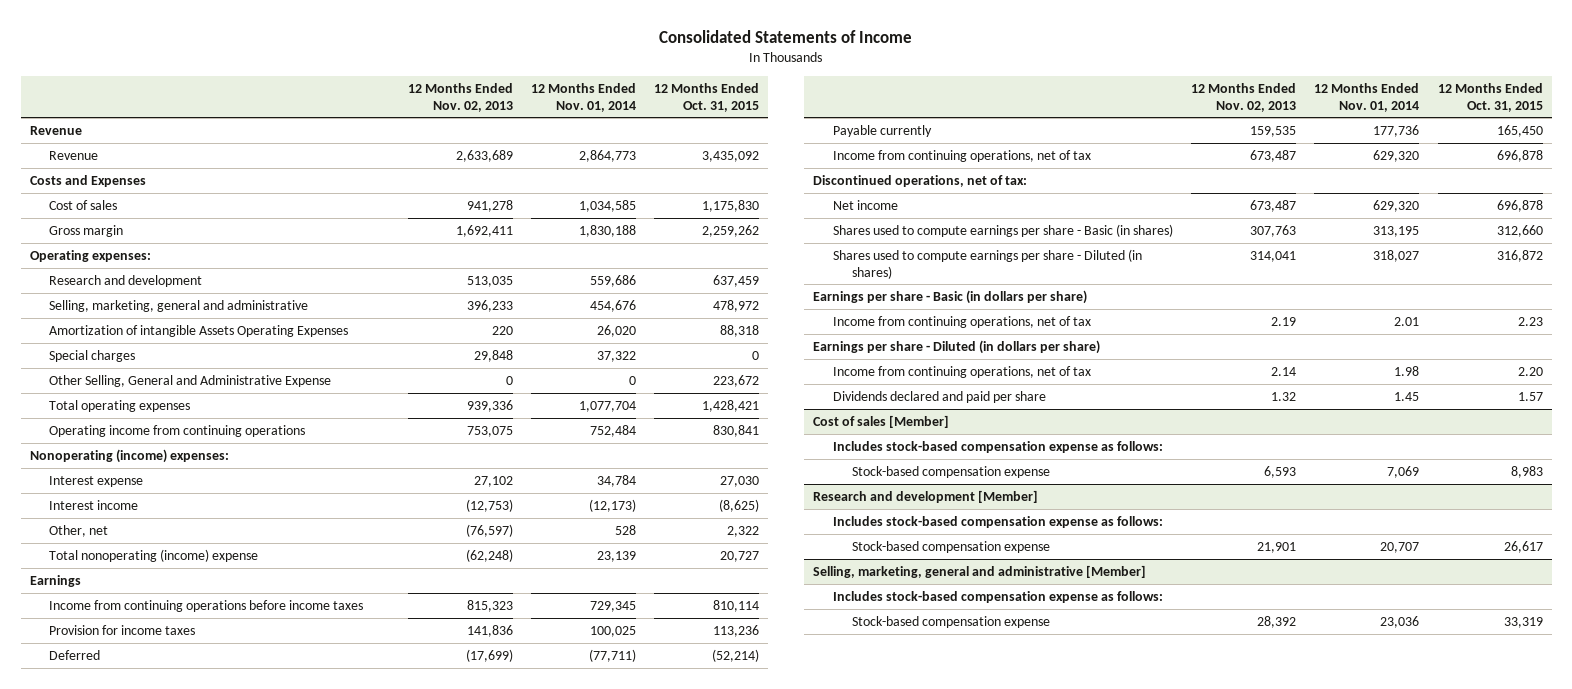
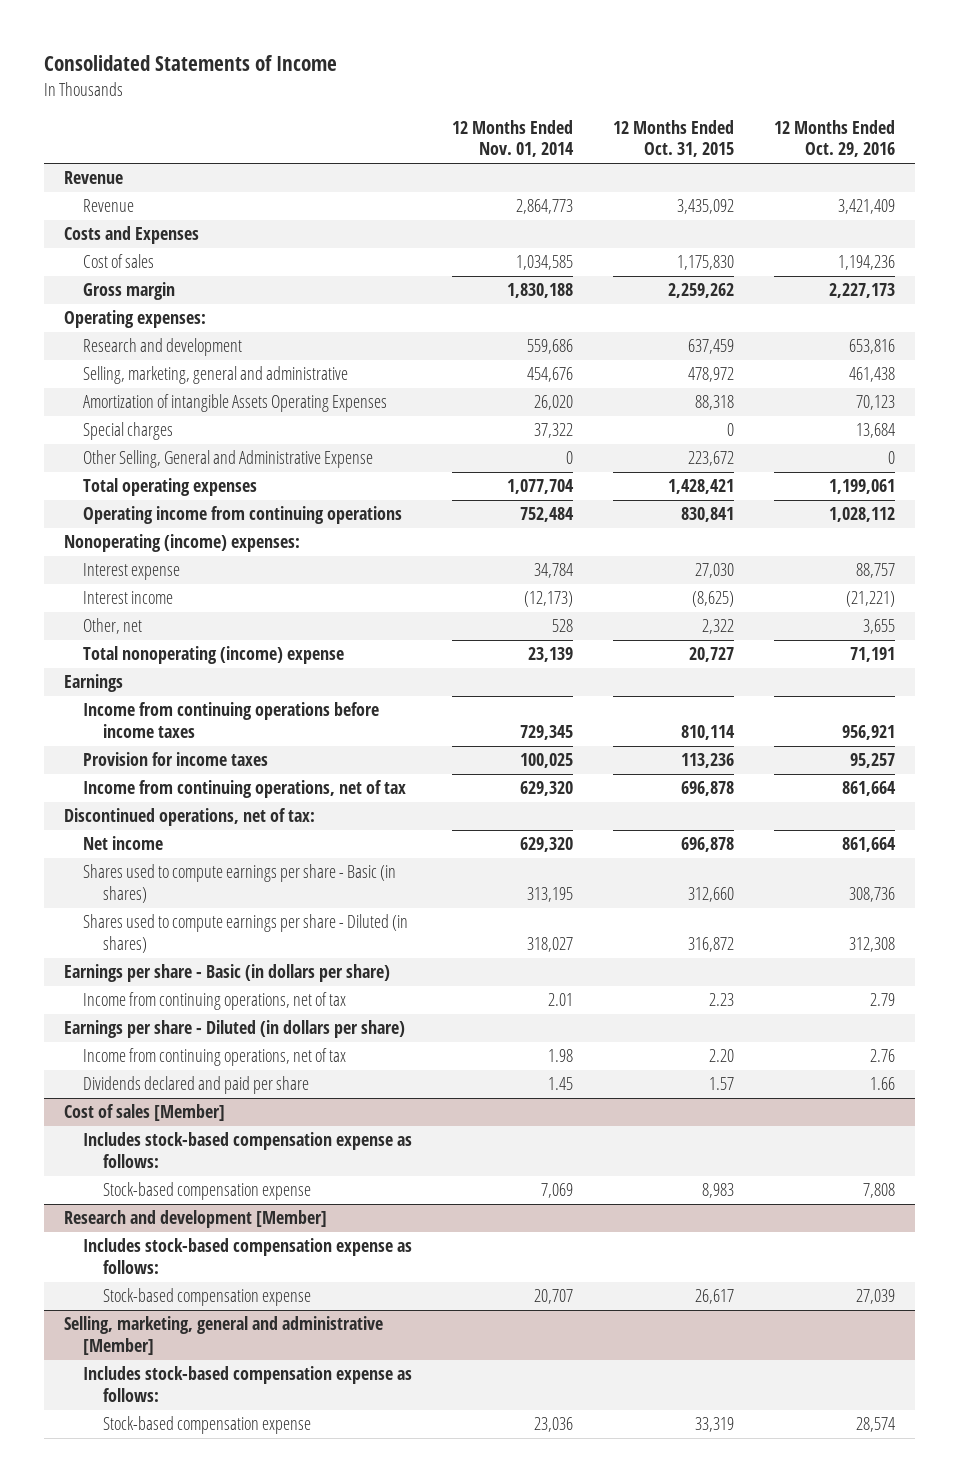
[407,82,513,112] 12 Months Ended Nov. 02, 2013 -> none
none -> [774,119,896,158] 12 Months Ended Oct. 29, 2016
[49,649,101,660] Deferred -> none
[832,124,932,137] Payable currently -> none

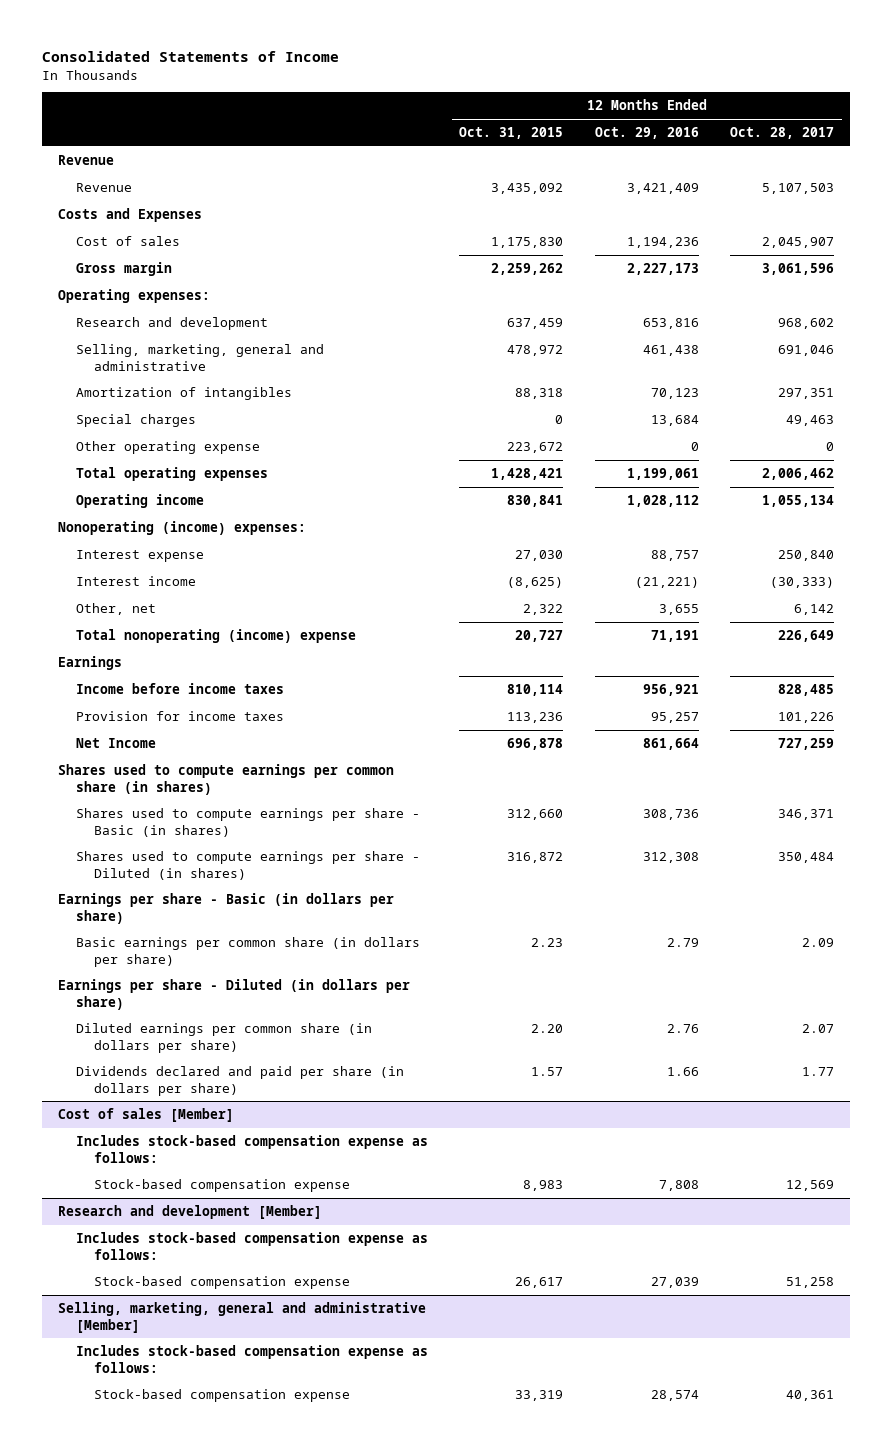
[452,119,575,158] 12 Months Ended Nov. 01, 2014 -> none
none -> [730,127,835,140] Oct. 28, 2017
[83,394,388,413] Amortization of intangible Assets Operating Expenses -> [75,386,292,400] Amortization of intangibles
[83,450,374,469] Other Selling, General and Administrative Expense -> [75,440,260,454] Other operating expense
[83,506,403,525] Operating income from continuing operations -> [75,493,204,508] Operating income
[83,702,380,738] Income from continuing operations before income taxes -> [75,682,284,694] Income before income taxes
[83,780,407,799] Income from continuing operations, net of tax -> none
[63,808,315,827] Discontinued operations, net of tax: -> none
[83,836,164,851] Net income -> [75,737,156,748] Net Income
none -> [58,763,395,795] Shares used to compute earnings per common share (in shares)
[83,992,347,1011] Income from continuing operations, net of tax -> [75,936,420,967] Basic earnings per common share (in dollars per share)
[83,1048,347,1067] Income from continuing operations, net of tax -> [75,1022,372,1053] Diluted earnings per common share (in dollars per share)
[83,1076,310,1095] Dividends declared and paid per share -> [75,1065,404,1096] Dividends declared and paid per share (in dollars per share)

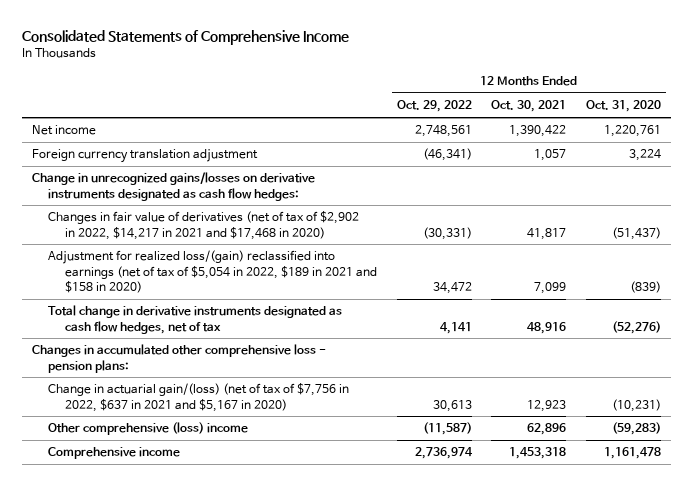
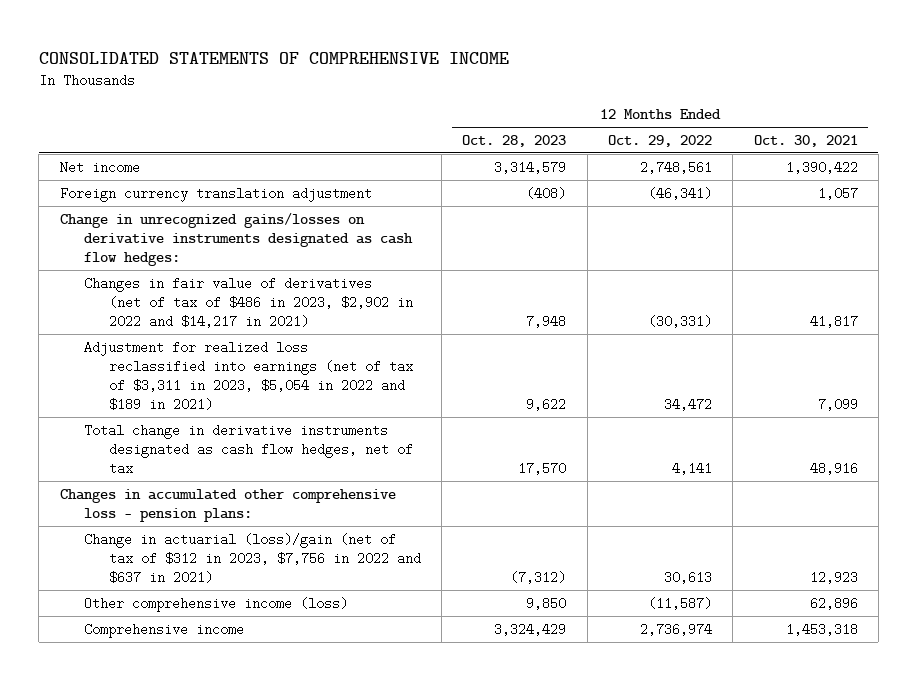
[22,29,350,45] Consolidated Statements of Comprehensive Income -> [38,51,509,64] CONSOLIDATED STATEMENTS OF COMPREHENSIVE INCOME
[586,100,662,113] Oct. 31, 2020 -> none
none -> [462,134,567,147] Oct. 28, 2023
[48,211,360,240] Changes in fair value of derivatives (net of tax of $2,902 in 2022, $14,217 in 2021 and $17,468 in 2020) -> [84,276,413,329] Changes in fair value of derivatives (net of tax of $486 in 2023, $2,902 in 2022 and $14,217 in 2021)
[48,250,377,293] Adjustment for realized loss/(gain) reclassified into earnings (net of tax of $5,054 in 2022, $189 in 2021 and $158 in 2020) -> [84,340,413,412] Adjustment for realized loss reclassified into earnings (net of tax of $3,311 in 2023, $5,054 in 2022 and $189 in 2021)
[48,383,350,412] Change in actuarial gain/(loss) (net of tax of $7,756 in 2022, $637 in 2021 and $5,167 in 2020) -> [84,532,421,585] Change in actuarial (loss)/gain (net of tax of $312 in 2023, $7,756 in 2022 and $637 in 2021)
[48,422,249,436] Other comprehensive (loss) income -> [84,596,349,612] Other comprehensive income (loss)

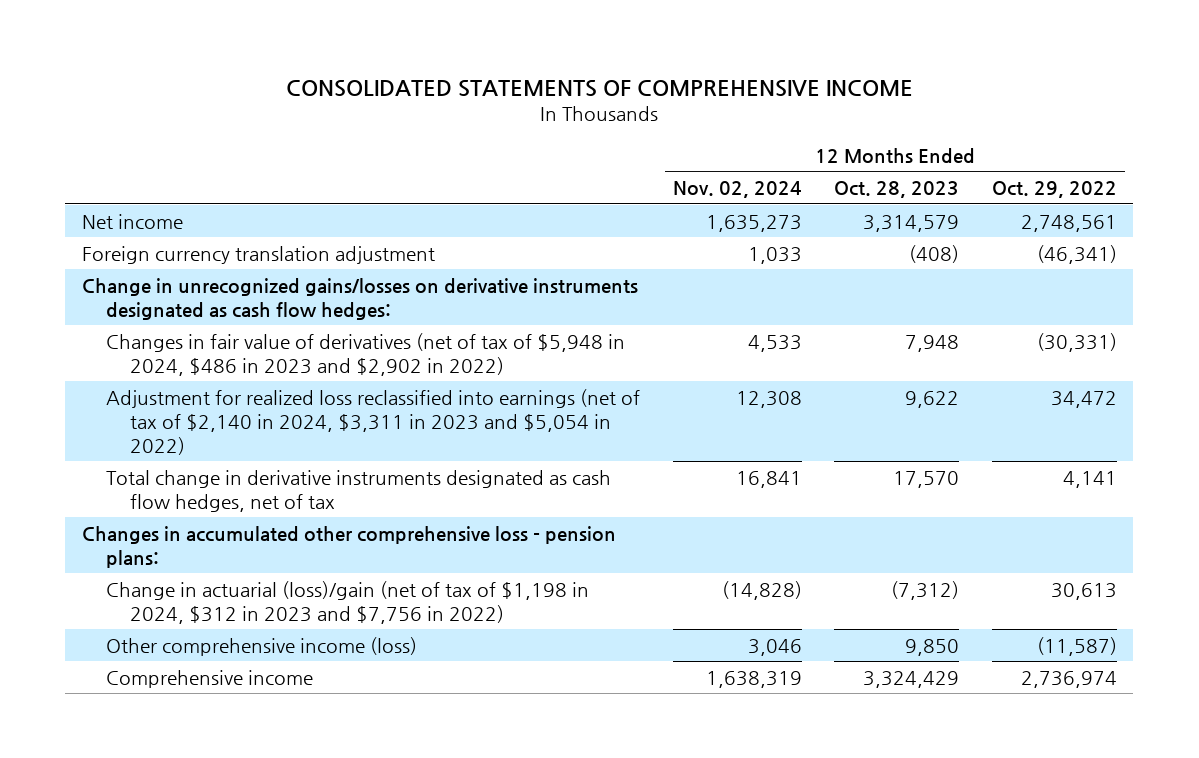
[753,134,858,147] Oct. 30, 2021 -> none
none -> [672,181,802,199] Nov. 02, 2024
[84,276,413,329] Changes in fair value of derivatives (net of tax of $486 in 2023, $2,902 in 2022 and $14,217 in 2021) -> [106,332,626,376] Changes in fair value of derivatives (net of tax of $5,948 in 2024, $486 in 2023 and $2,902 in 2022)
[84,340,413,412] Adjustment for realized loss reclassified into earnings (net of tax of $3,311 in 2023, $5,054 in 2022 and $189 in 2021) -> [106,388,641,455] Adjustment for realized loss reclassified into earnings (net of tax of $2,140 in 2024, $3,311 in 2023 and $5,054 in 2022)
[84,532,421,585] Change in actuarial (loss)/gain (net of tax of $312 in 2023, $7,756 in 2022 and $637 in 2021) -> [106,580,590,624] Change in actuarial (loss)/gain (net of tax of $1,198 in 2024, $312 in 2023 and $7,756 in 2022)

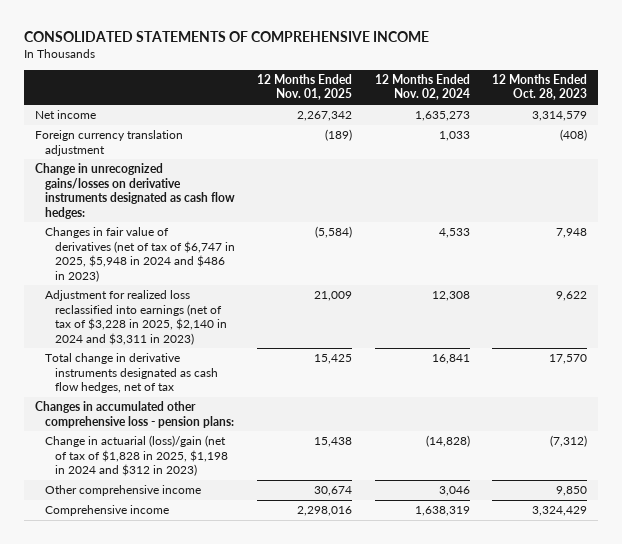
[991,181,1117,199] Oct. 29, 2022 -> none
none -> [257,73,353,101] 12 Months Ended Nov. 01, 2025
[106,332,626,376] Changes in fair value of derivatives (net of tax of $5,948 in 2024, $486 in 2023 and $2,902 in 2022) -> [45,227,236,282] Changes in fair value of derivatives (net of tax of $6,747 in 2025, $5,948 in 2024 and $486 in 2023)
[106,388,641,455] Adjustment for realized loss reclassified into earnings (net of tax of $2,140 in 2024, $3,311 in 2023 and $5,054 in 2022) -> [45,290,228,345] Adjustment for realized loss reclassified into earnings (net of tax of $3,228 in 2025, $2,140 in 2024 and $3,311 in 2023)
[106,580,590,624] Change in actuarial (loss)/gain (net of tax of $1,198 in 2024, $312 in 2023 and $7,756 in 2022) -> [45,435,229,477] Change in actuarial (loss)/gain (net of tax of $1,828 in 2025, $1,198 in 2024 and $312 in 2023)
[106,636,418,656] Other comprehensive income (loss) -> [45,485,202,497] Other comprehensive income

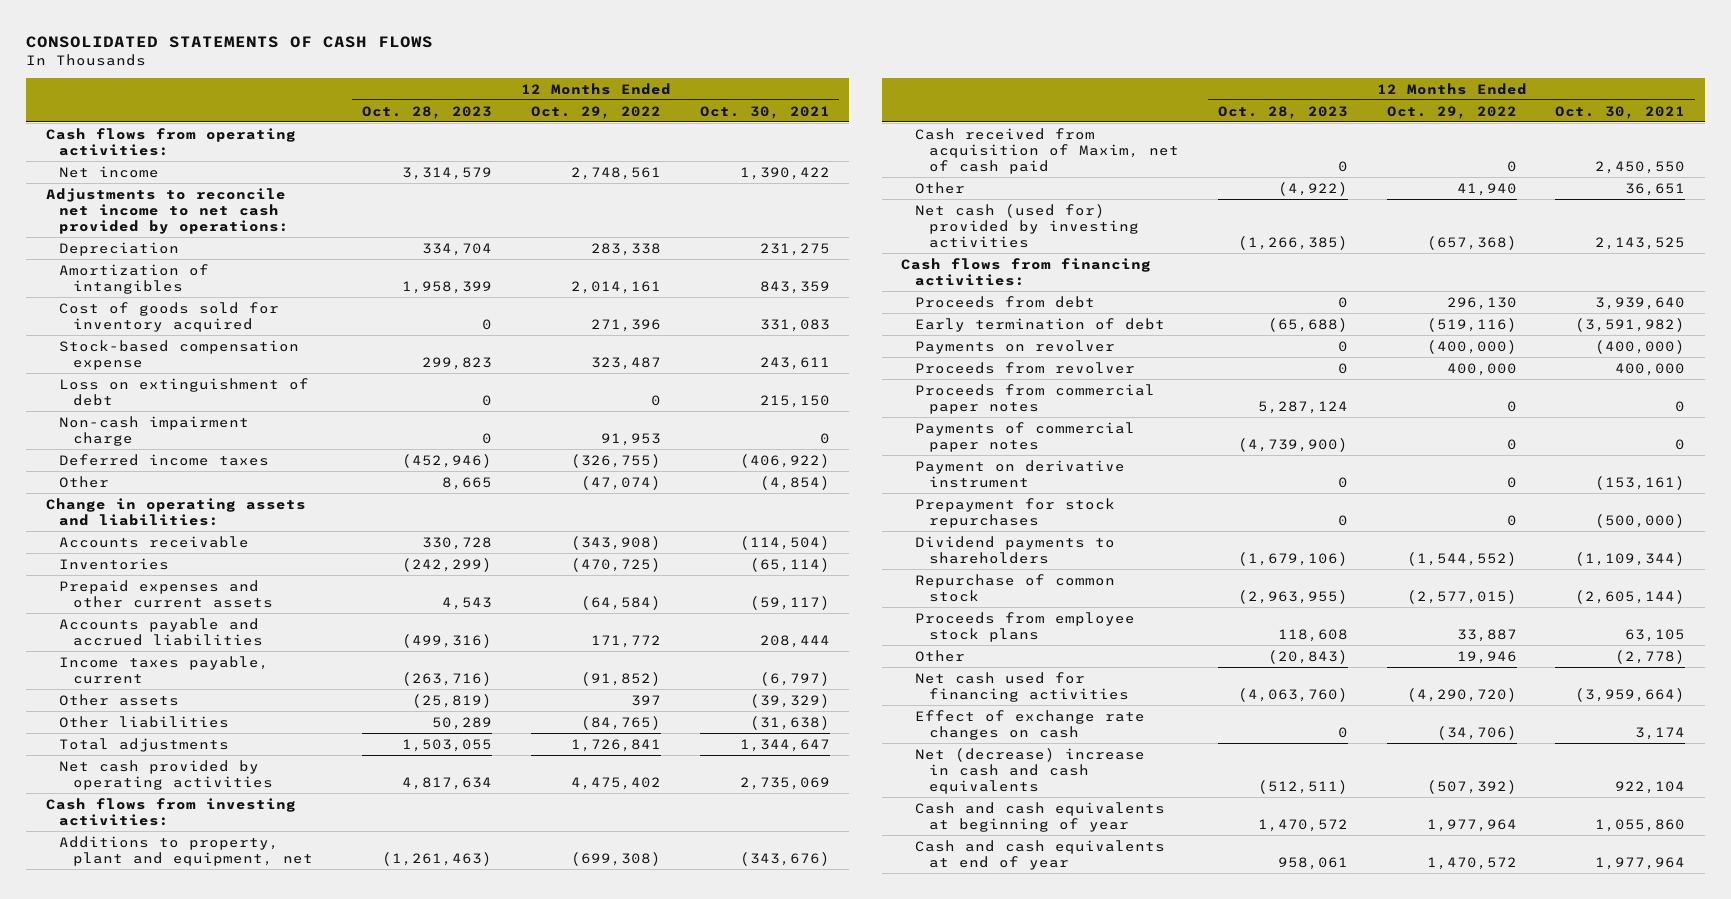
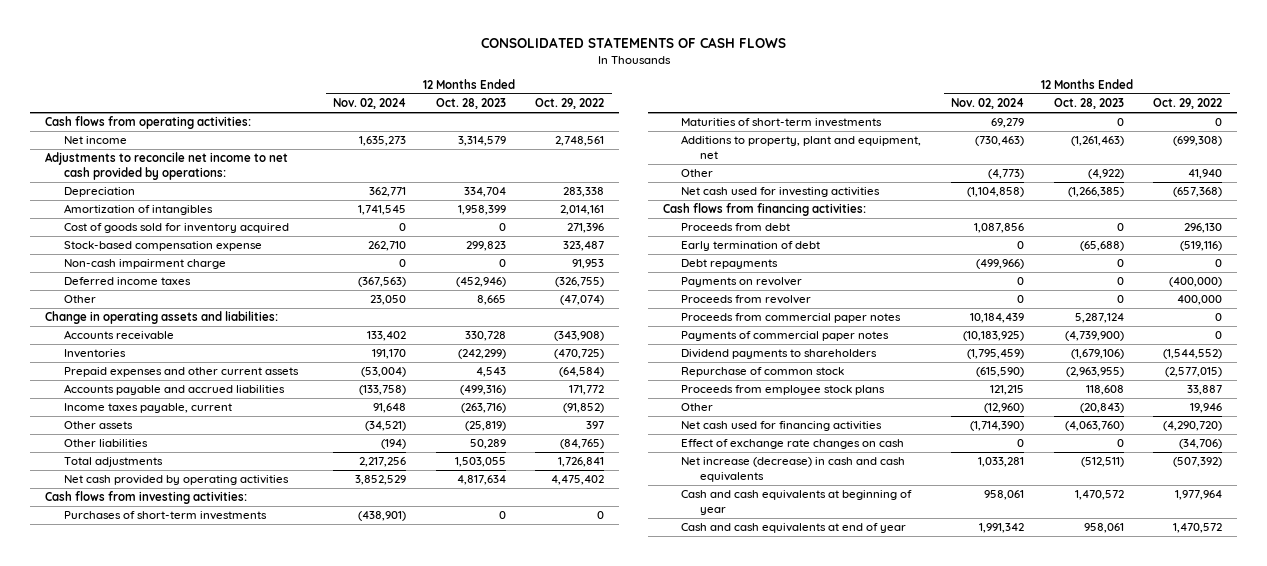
[699,105,830,119] Oct. 30, 2021 -> none
none -> [333,98,407,110] Nov. 02, 2024
[59,377,310,406] Loss on extinguishment of debt -> none
none -> [63,511,267,521] Purchases of short-term investments
none -> [681,118,883,128] Maturities of short-term investments
[915,127,1180,174] Cash received from acquisition of Maxim, net of cash paid -> none
[915,203,1140,248] Net cash (used for) provided by investing activities -> [681,187,881,198] Net cash used for investing activities
none -> [681,259,779,270] Debt repayments
[915,459,1126,488] Payment on derivative instrument -> none
[915,497,1116,528] Prepayment for stock repurchases -> none
[915,747,1146,794] Net (decrease) increase in cash and cash equivalents -> [681,457,906,482] Net increase (decrease) in cash and cash equivalents

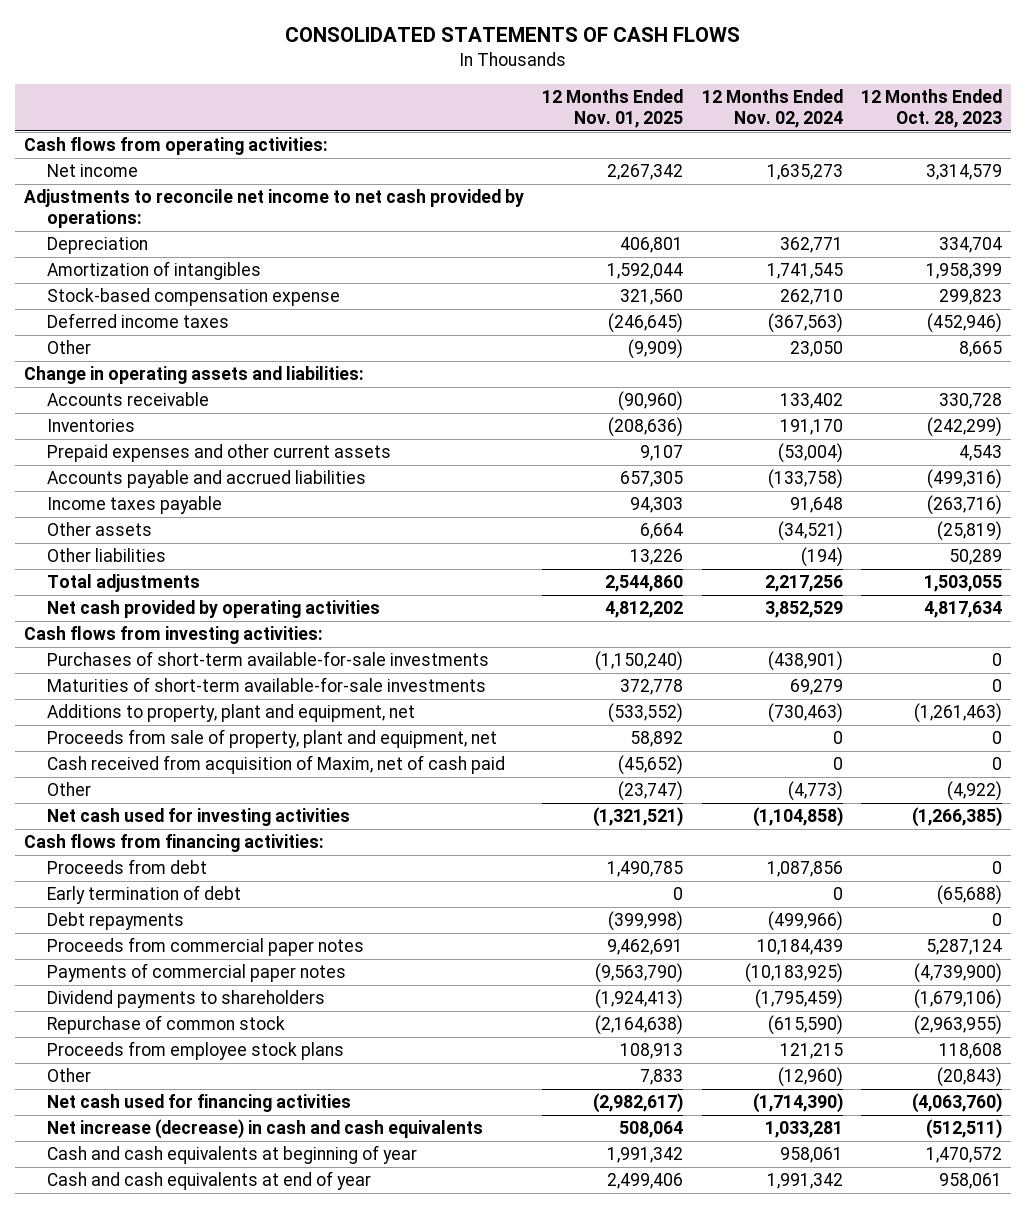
[535,98,605,110] Oct. 29, 2022 -> none
none -> [542,89,684,129] 12 Months Ended Nov. 01, 2025
[63,223,289,234] Cost of goods sold for inventory acquired -> none
[63,259,226,270] Non-cash impairment charge -> none
[63,403,232,414] Income taxes payable, current -> [47,496,223,515] Income taxes payable
[63,511,267,521] Purchases of short-term investments -> [47,651,490,667] Purchases of short-term available-for-sale investments
[681,118,883,128] Maturities of short-term investments -> [47,677,487,693] Maturities of short-term available-for-sale investments
none -> [47,729,498,749] Proceeds from sale of property, plant and equipment, net
none -> [47,755,506,775] Cash received from acquisition of Maxim, net of cash paid
[681,277,803,288] Payments on revolver -> none
[681,295,812,305] Proceeds from revolver -> none
[681,439,905,450] Effect of exchange rate changes on cash -> none

